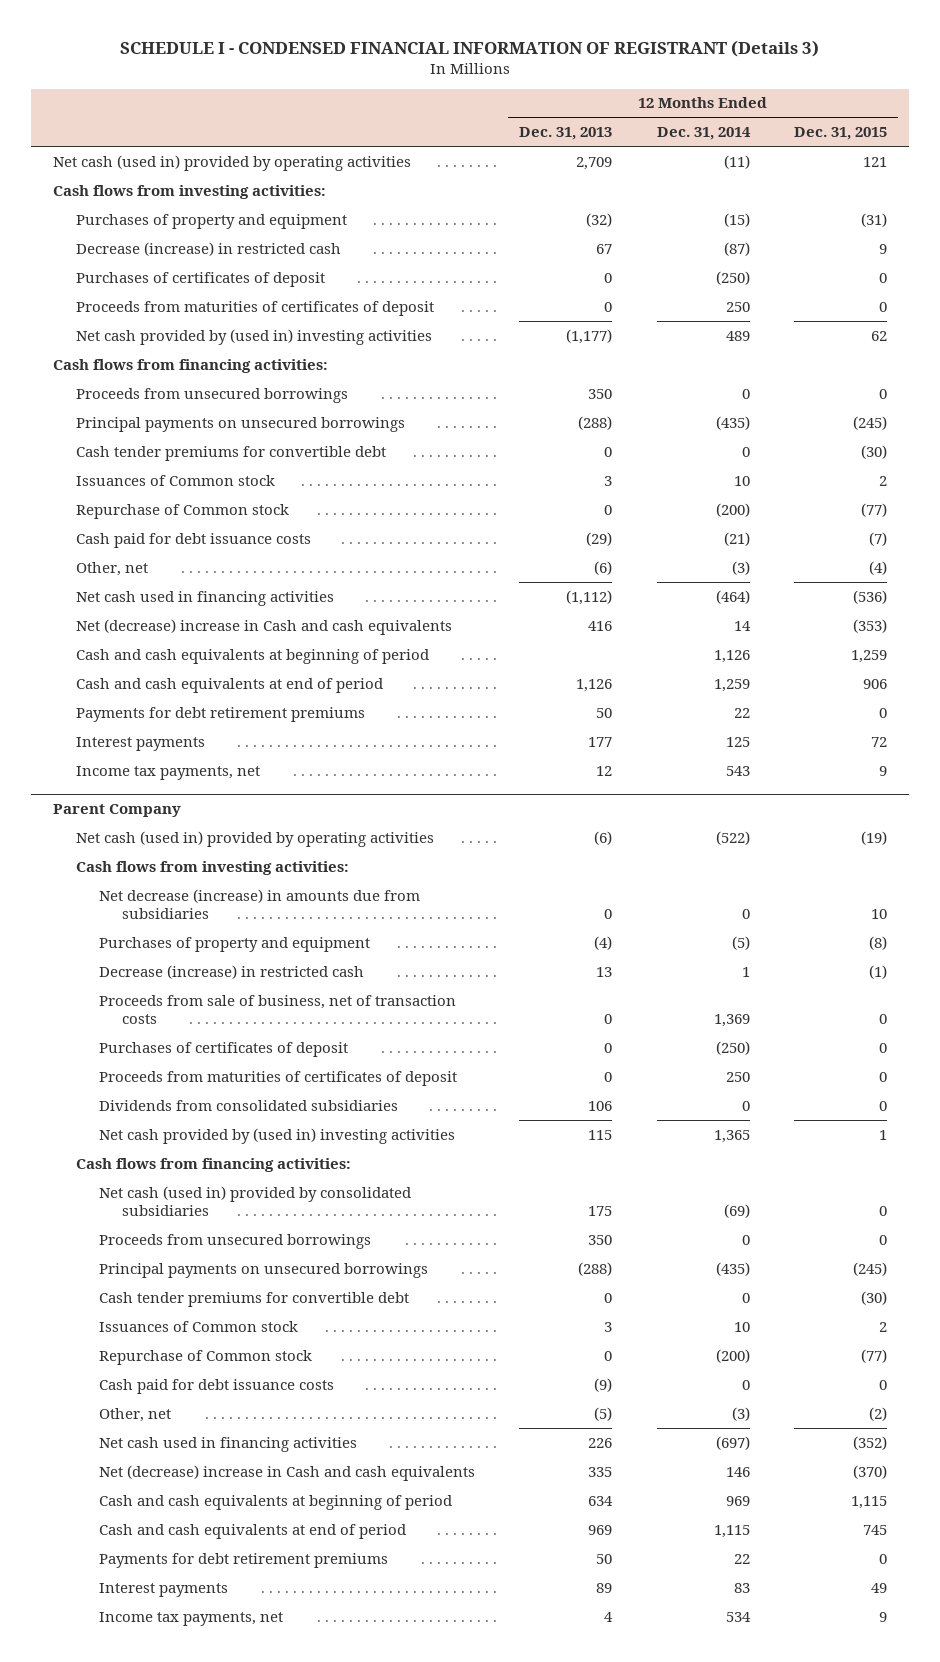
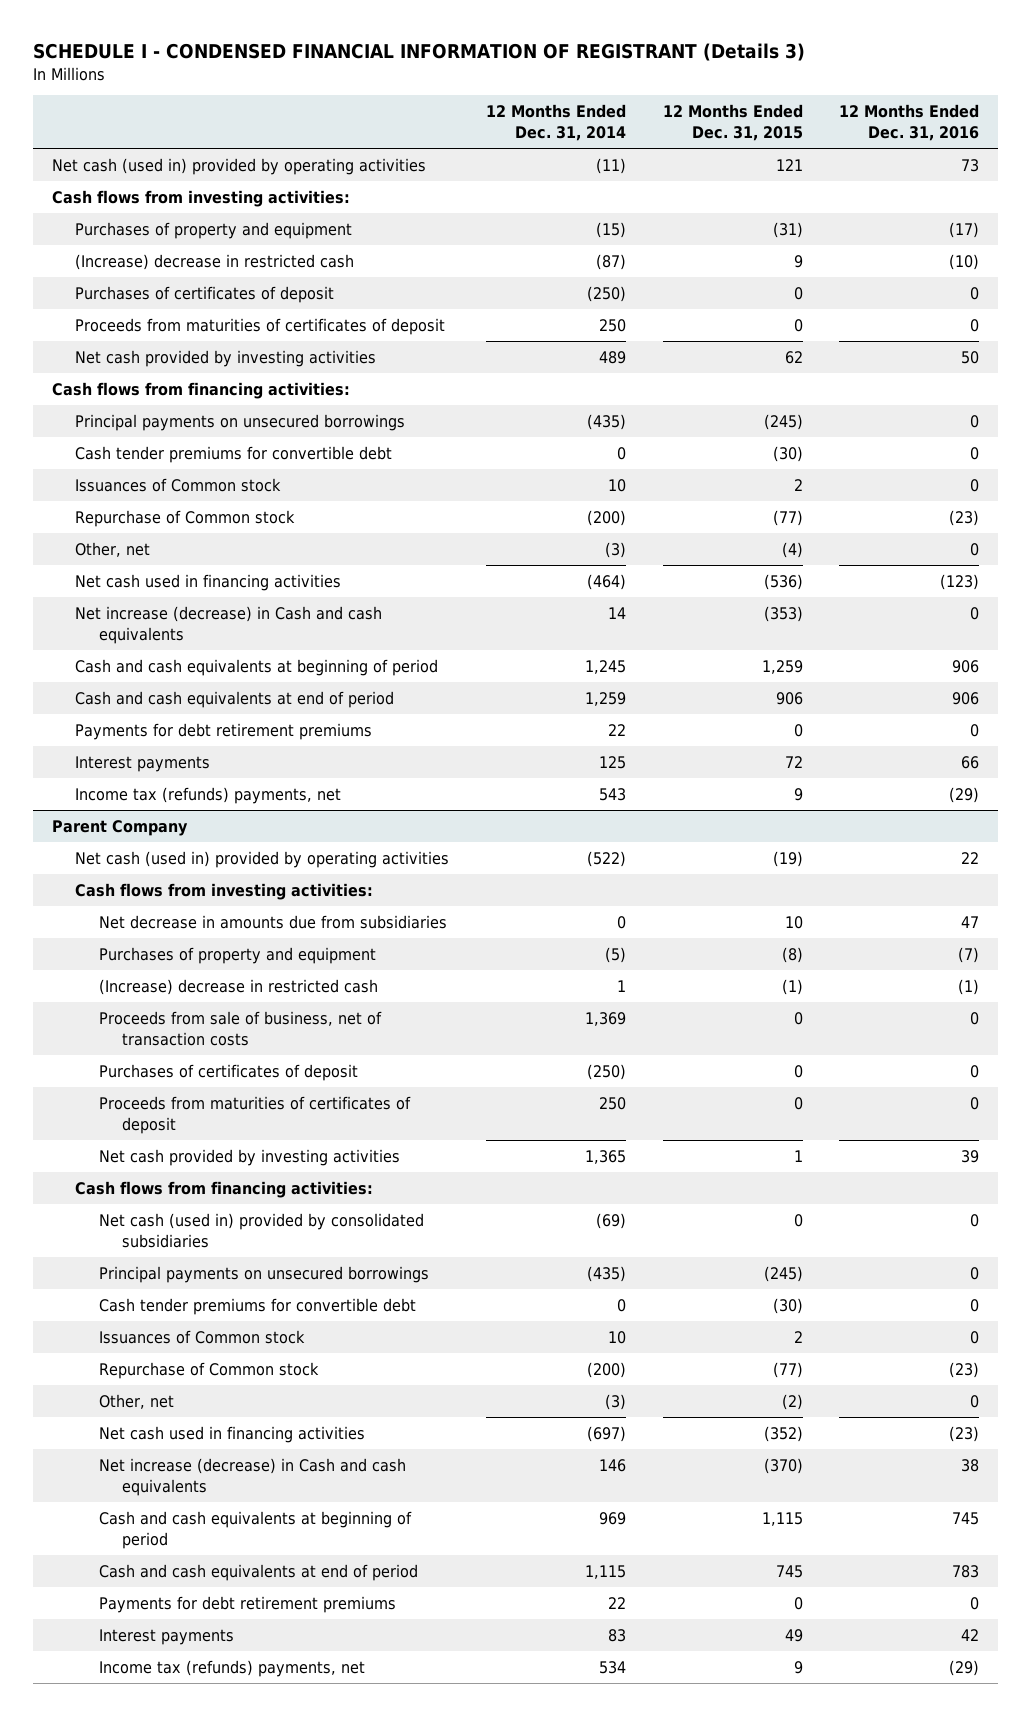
[519,127,613,141] Dec. 31, 2013 -> none
none -> [839,104,980,141] 12 Months Ended Dec. 31, 2016
[76,241,342,256] Decrease (increase) in restricted cash -> [75,253,355,270] (Increase) decrease in restricted cash
[76,328,433,345] Net cash provided by (used in) investing activities -> [75,349,377,367] Net cash provided by investing activities
[76,387,349,403] Proceeds from unsecured borrowings -> none
[76,532,312,548] Cash paid for debt issuance costs -> none
[76,618,453,635] Net (decrease) increase in Cash and cash equivalents -> [75,605,383,644] Net increase (decrease) in Cash and cash equivalents
[713,649,750,663] 1,126 -> [584,659,626,674] 1,245
[76,765,261,780] Income tax payments, net -> [75,786,342,804] Income tax (refunds) payments, net
[99,888,421,919] Net decrease (increase) in amounts due from subsidiaries -> [98,914,447,929] Net decrease in amounts due from subsidiaries
[99,964,365,979] Decrease (increase) in restricted cash -> [98,978,378,995] (Increase) decrease in restricted cash
[99,1099,399,1111] Dividends from consolidated subsidiaries -> none
[99,1127,456,1144] Net cash provided by (used in) investing activities -> [98,1148,400,1166] Net cash provided by investing activities
[99,1233,372,1249] Proceeds from unsecured borrowings -> none
[99,1378,335,1394] Cash paid for debt issuance costs -> none
[99,1464,476,1481] Net (decrease) increase in Cash and cash equivalents -> [98,1457,406,1496] Net increase (decrease) in Cash and cash equivalents
[99,1611,284,1626] Income tax payments, net -> [98,1659,365,1677] Income tax (refunds) payments, net

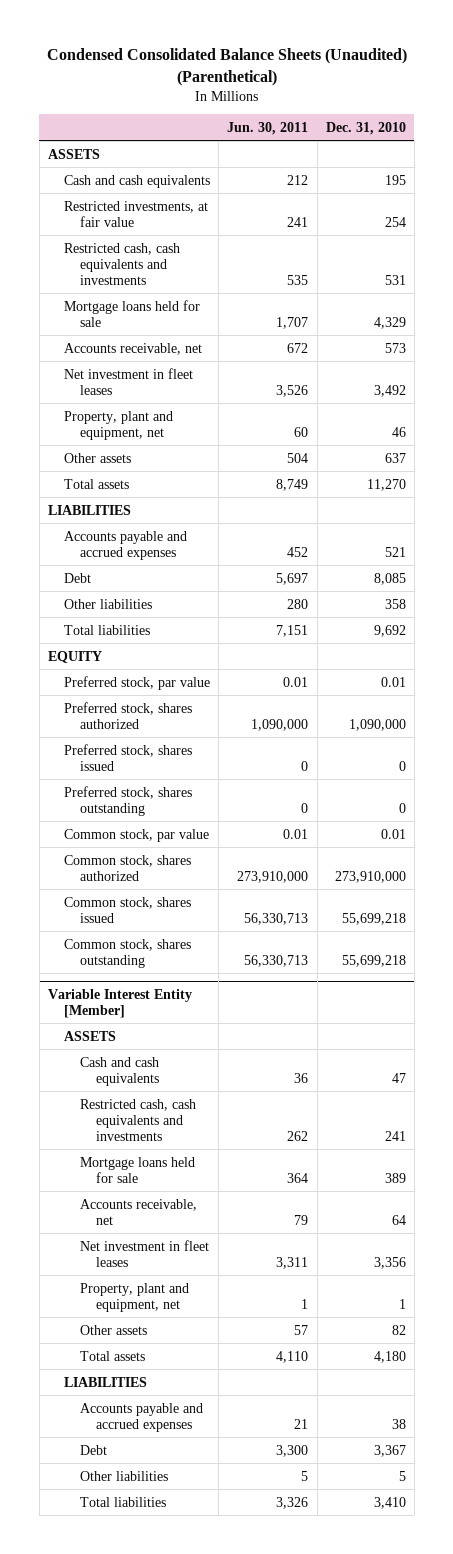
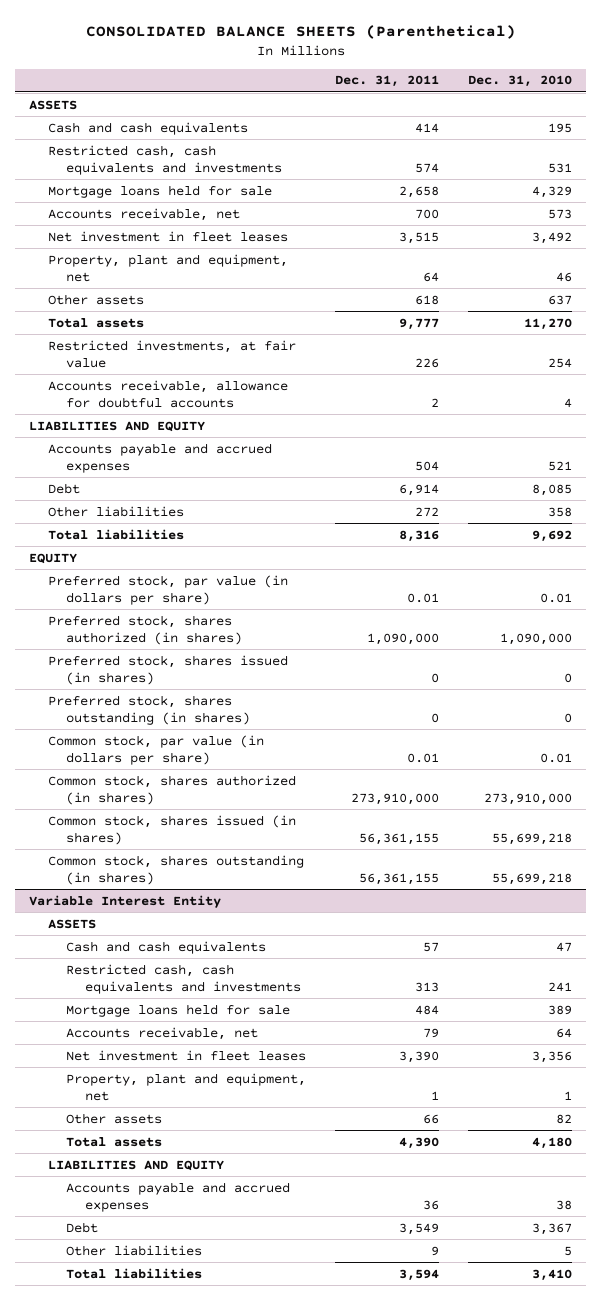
[46,48,407,86] Condensed Consolidated Balance Sheets (Unaudited) (Parenthetical) -> [85,25,516,40] CONSOLIDATED BALANCE SHEETS (Parenthetical)
[227,121,309,135] Jun. 30, 2011 -> none
none -> [335,75,440,88] Dec. 31, 2011
[63,200,208,227] Restricted investments, at fair value -> [47,339,296,368] Restricted investments, at fair value
none -> [47,379,288,408] Accounts receivable, allowance for doubtful accounts
[47,504,131,515] LIABILITIES -> [29,420,206,432] LIABILITIES AND EQUITY
[63,675,210,690] Preferred stock, par value -> [47,574,288,605] Preferred stock, par value (in dollars per share)
[63,701,192,729] Preferred stock, shares authorized -> [47,614,243,645] Preferred stock, shares authorized (in shares)
[63,743,192,771] Preferred stock, shares issued -> [47,654,288,685] Preferred stock, shares issued (in shares)
[63,785,192,816] Preferred stock, shares outstanding -> [47,694,251,725] Preferred stock, shares outstanding (in shares)
[63,828,209,842] Common stock, par value -> [47,734,264,765] Common stock, par value (in dollars per share)
[63,854,191,881] Common stock, shares authorized -> [47,774,296,805] Common stock, shares authorized (in shares)
[63,896,191,923] Common stock, shares issued -> [47,814,296,845] Common stock, shares issued (in shares)
[63,938,191,968] Common stock, shares outstanding -> [47,854,304,885] Common stock, shares outstanding (in shares)
[47,988,192,1018] Variable Interest Entity [Member] -> [29,894,222,908] Variable Interest Entity
[63,1376,147,1387] LIABILITIES -> [47,1159,224,1171] LIABILITIES AND EQUITY

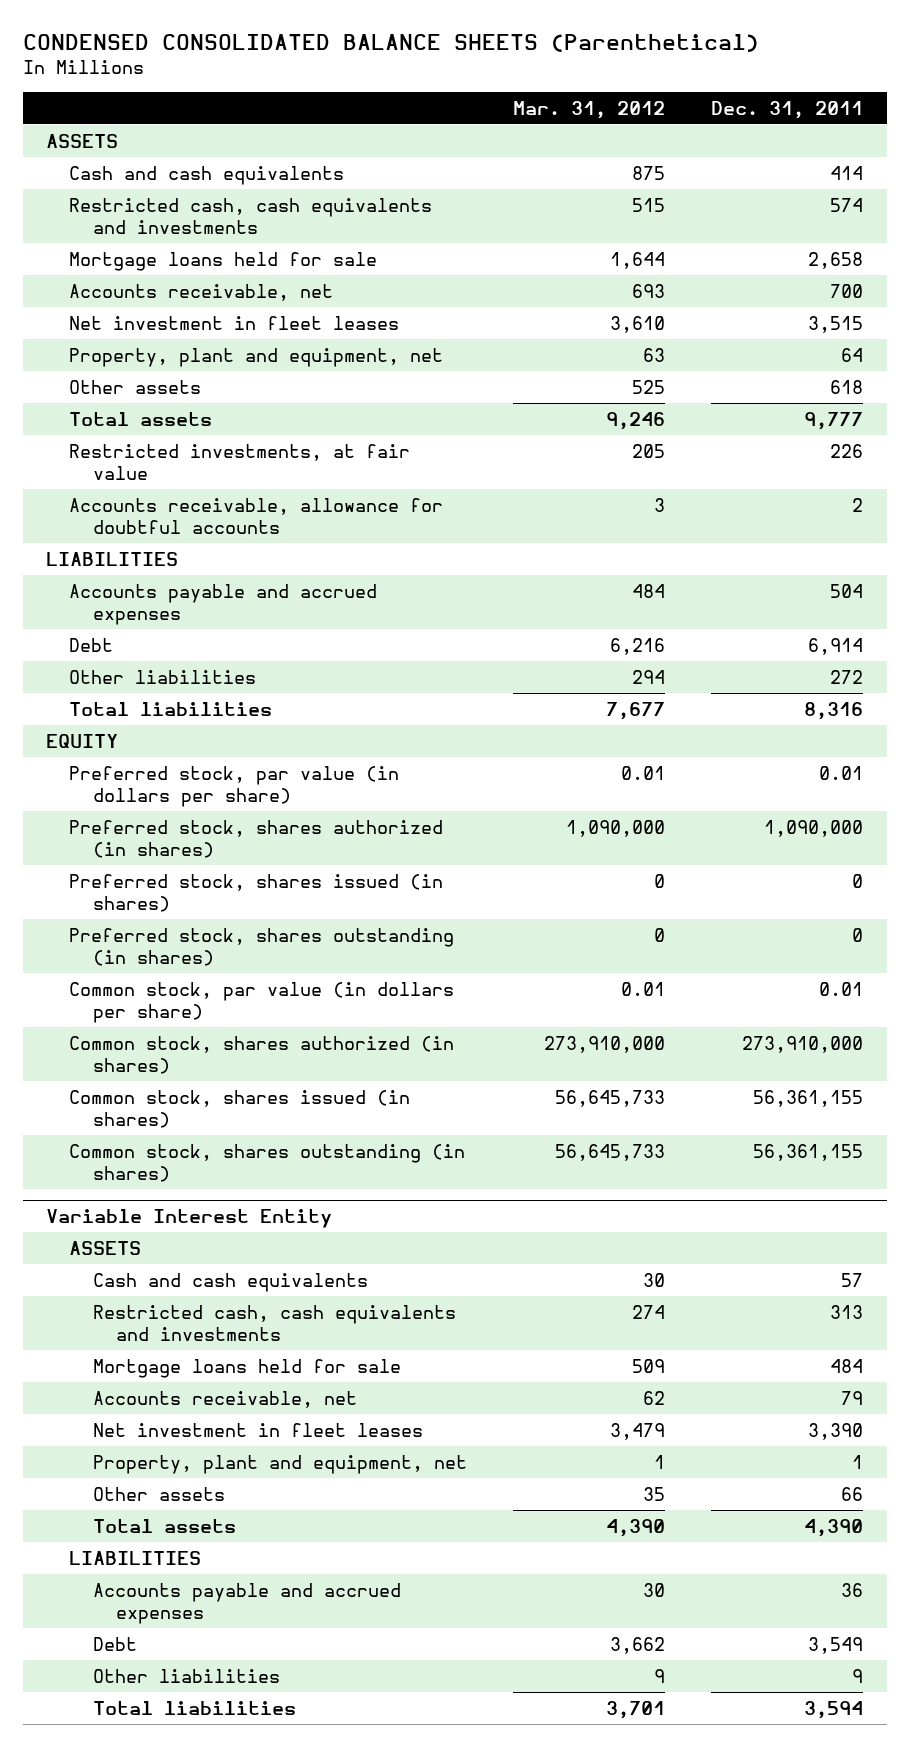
[85,25,516,40] CONSOLIDATED BALANCE SHEETS (Parenthetical) -> [22,34,759,53] CONDENSED CONSOLIDATED BALANCE SHEETS (Parenthetical)
[467,75,572,88] Dec. 31, 2010 -> none
none -> [512,100,665,119] Mar. 31, 2012
[29,420,206,432] LIABILITIES AND EQUITY -> [45,551,178,566] LIABILITIES
[47,1159,224,1171] LIABILITIES AND EQUITY -> [69,1550,202,1565] LIABILITIES

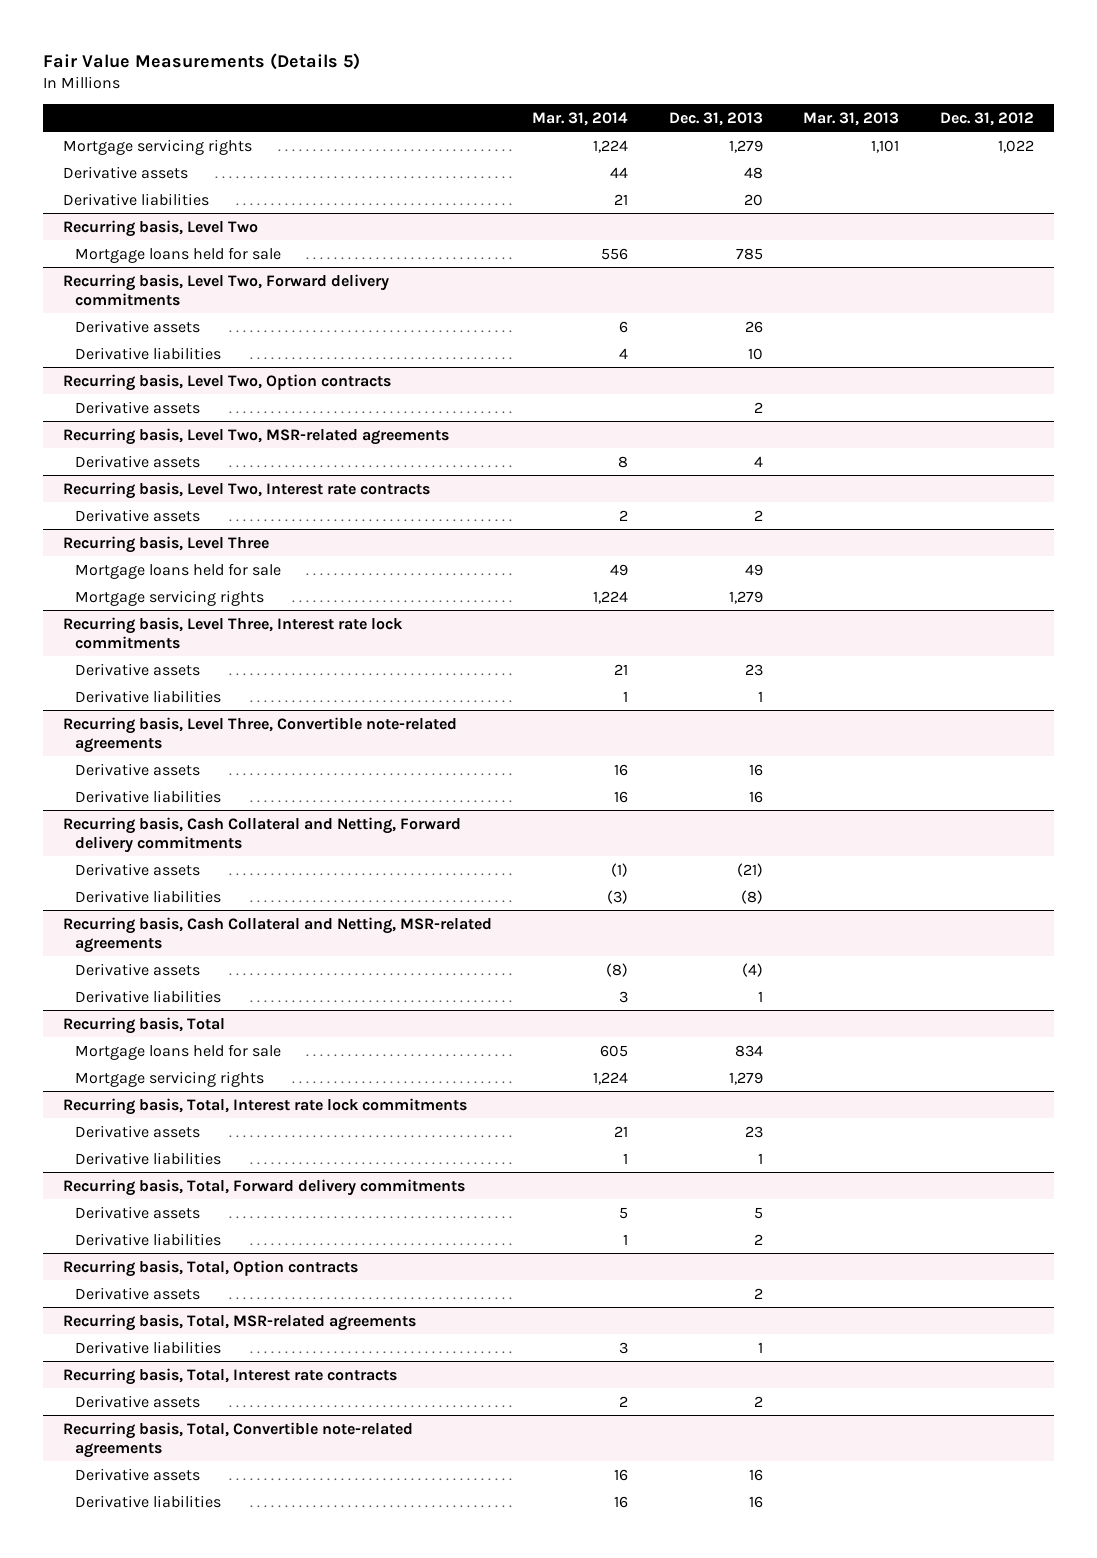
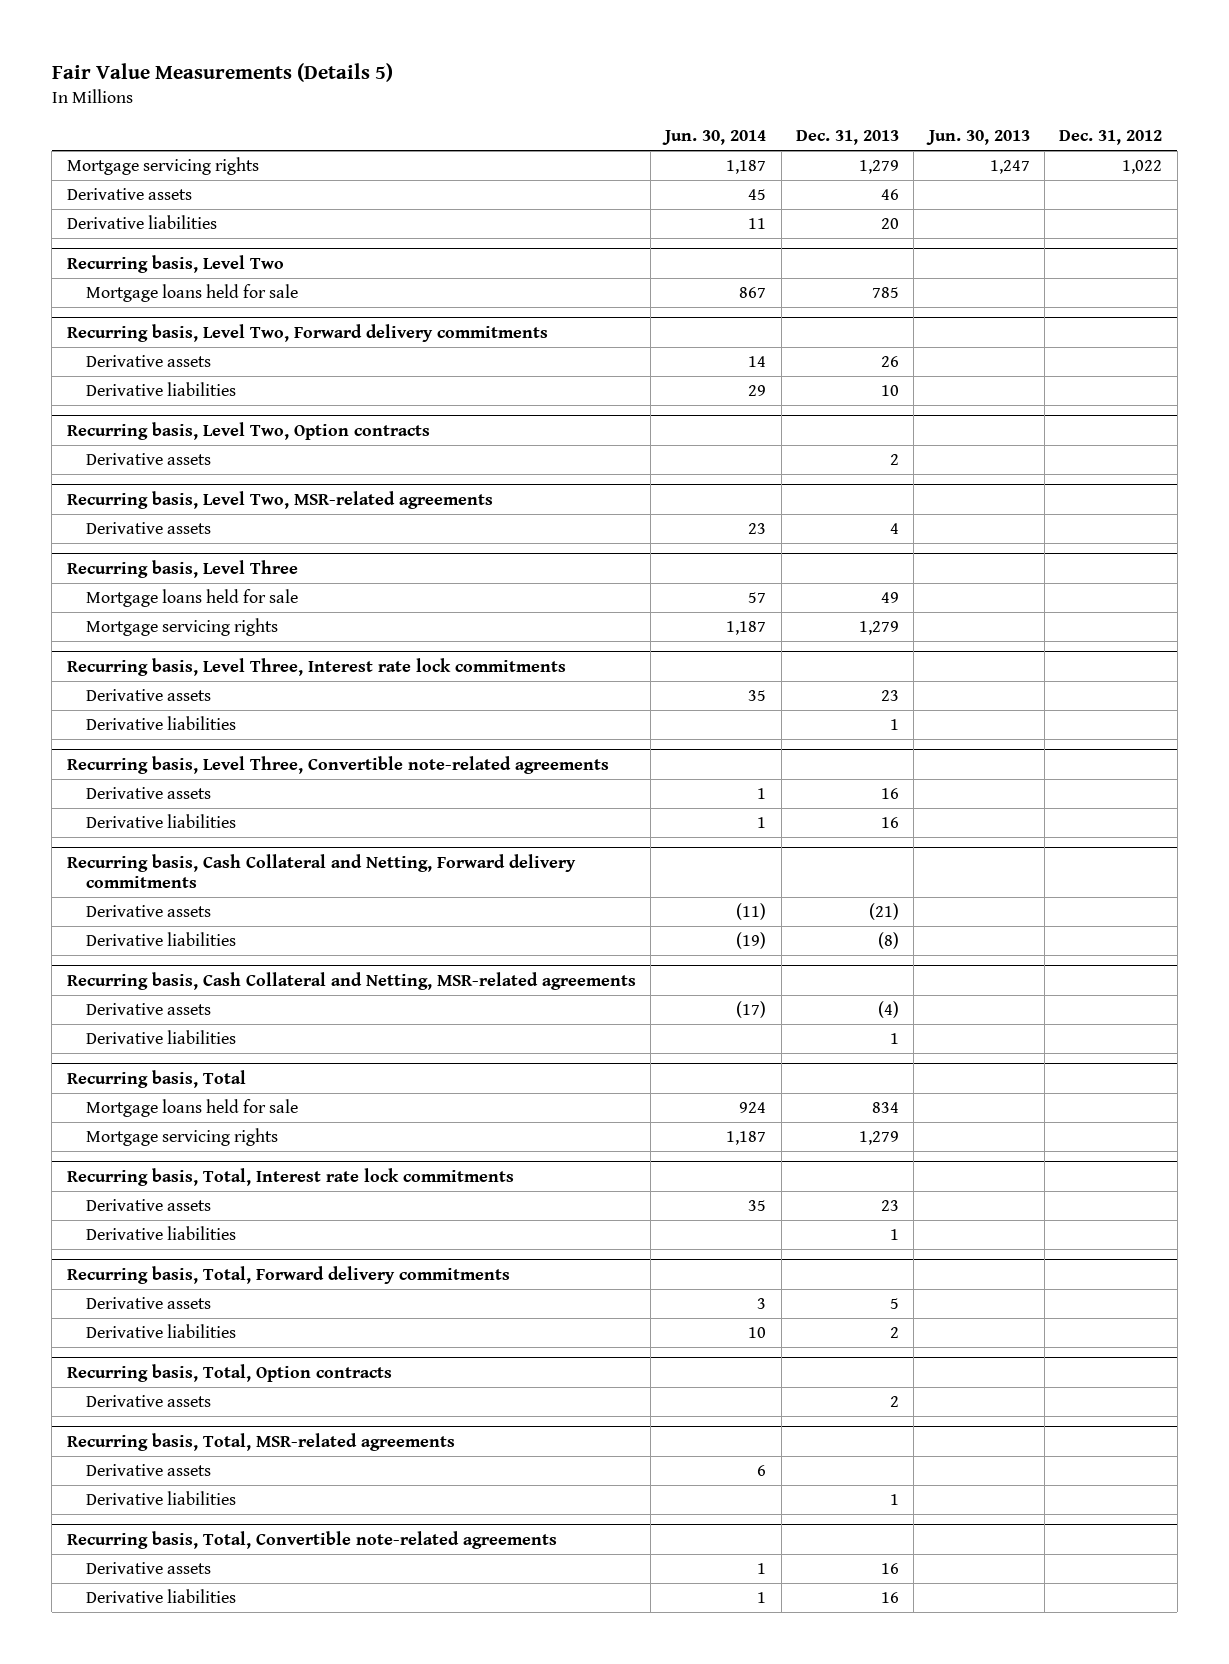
[532,111,629,126] Mar. 31, 2014 -> none
[803,111,900,126] Mar. 31, 2013 -> none
none -> [662,130,767,146] Jun. 30, 2014
none -> [925,130,1030,146] Jun. 30, 2013
[743,166,763,179] 48 -> [880,189,899,201] 46
[62,481,430,499] Recurring basis, Level Two, Interest rate contracts -> none
[74,508,200,522] Derivative assets -> none
none -> [86,1464,212,1477] Derivative assets
[62,1367,397,1385] Recurring basis, Total, Interest rate contracts -> none
[74,1394,200,1408] Derivative assets -> none

